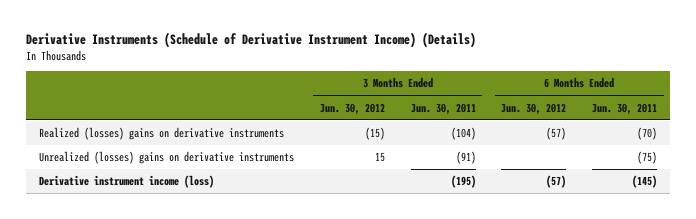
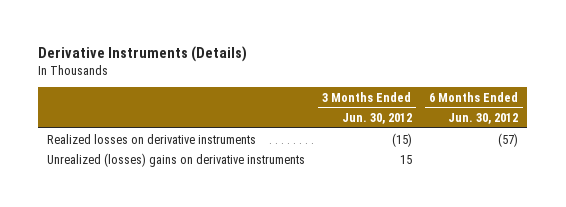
[25,31,476,48] Derivative Instruments (Schedule of Derivative Instrument Income) (Details) -> [38,45,248,62] Derivative Instruments (Details)
[410,102,476,115] Jun. 30, 2011 -> none
[592,102,658,115] Jun. 30, 2011 -> none
[38,127,284,141] Realized (losses) gains on derivative instruments -> [47,133,257,144] Realized losses on derivative instruments
[38,175,214,189] Derivative instrument income (loss) -> none

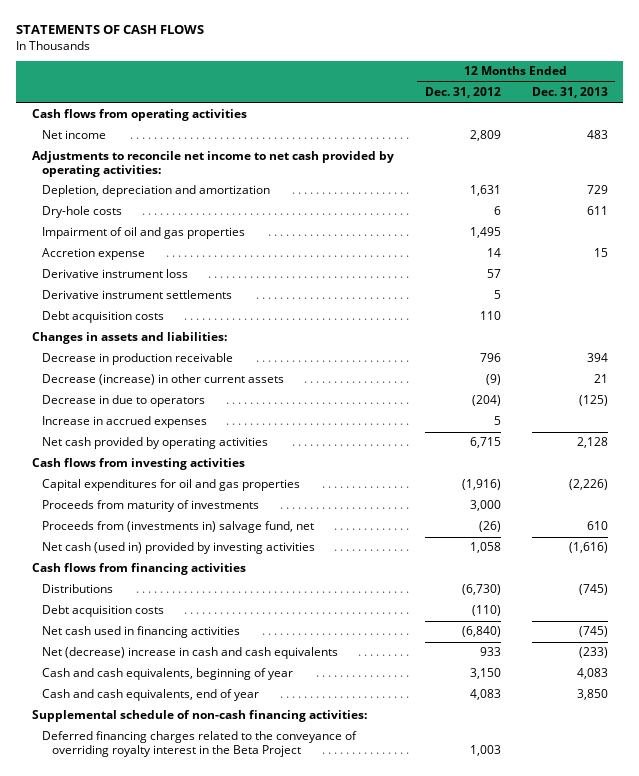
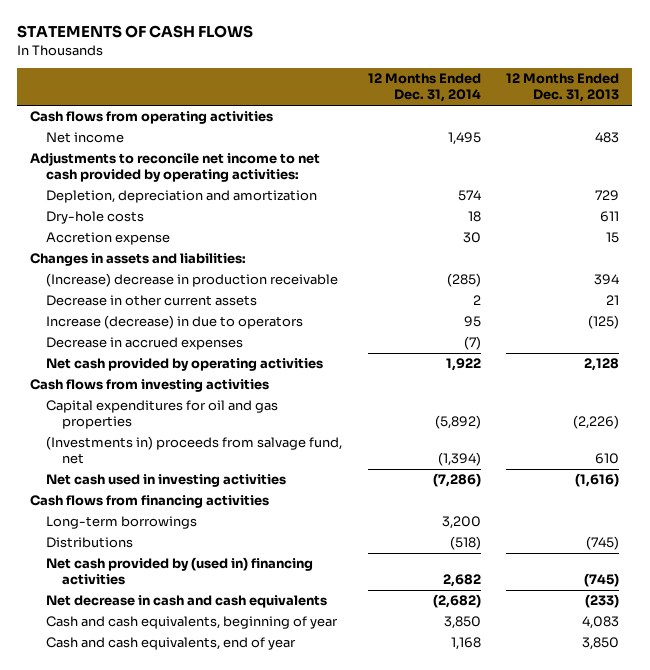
[424,87,501,99] Dec. 31, 2012 -> none
none -> [367,73,481,103] 12 Months Ended Dec. 31, 2014
[42,227,246,240] Impairment of oil and gas properties -> none
[42,269,189,279] Derivative instrument loss -> none
[42,290,233,300] Derivative instrument settlements -> none
[42,311,165,324] Debt acquisition costs -> none
[42,353,234,366] Decrease in production receivable -> [45,273,338,288] (Increase) decrease in production receivable
[42,374,285,386] Decrease (increase) in other current assets -> [45,295,257,307] Decrease in other current assets
[42,395,206,408] Decrease in due to operators -> [45,315,303,330] Increase (decrease) in due to operators
[42,416,208,429] Increase in accrued expenses -> [45,337,243,351] Decrease in accrued expenses
[42,500,260,513] Proceeds from maturity of investments -> none
[42,521,315,534] Proceeds from (investments in) salvage fund, net -> [45,436,342,465] (Investments in) proceeds from salvage fund, net
[42,542,316,555] Net cash (used in) provided by investing activities -> [45,474,286,488] Net cash used in investing activities
none -> [45,516,197,530] Long-term borrowings
[42,605,165,618] Debt acquisition costs -> none
[42,626,241,639] Net cash used in financing activities -> [45,557,313,586] Net cash provided by (used in) financing activities
[42,647,339,660] Net (decrease) increase in cash and cash equivalents -> [45,595,327,609] Net decrease in cash and cash equivalents
[31,710,367,723] Supplemental schedule of non-cash financing activities: -> none
[42,731,358,757] Deferred financing charges related to the conveyance of overriding royalty interest in the Beta Project -> none

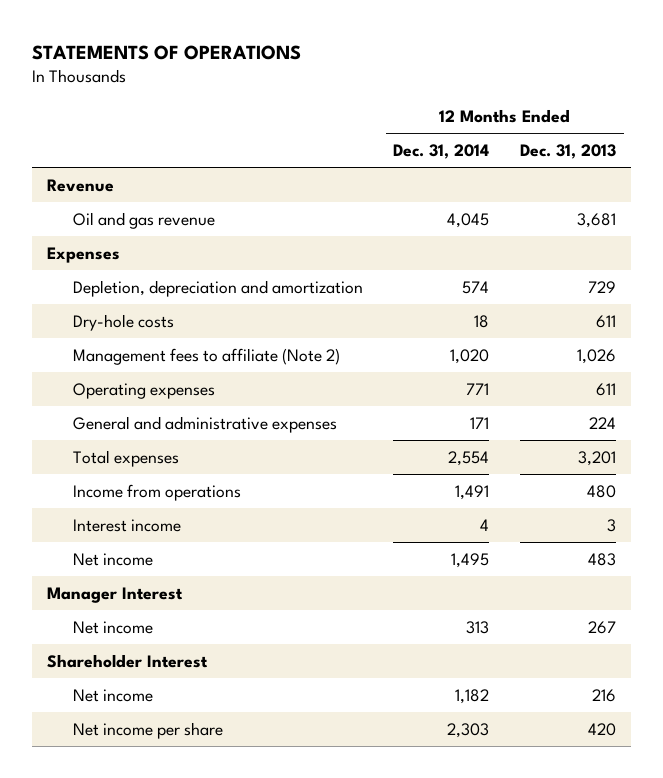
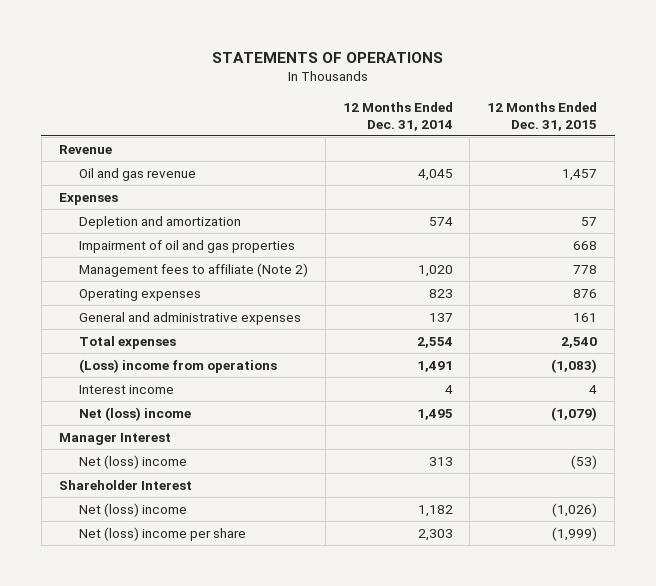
[519,143,616,159] Dec. 31, 2013 -> none
none -> [487,101,598,131] 12 Months Ended Dec. 31, 2015
[72,313,174,331] Dry-hole costs -> none
[72,279,363,297] Depletion, depreciation and amortization -> [78,215,241,229] Depletion and amortization
none -> [78,239,295,253] Impairment of oil and gas properties
[466,382,490,395] 771 -> [428,288,453,298] 823
[470,416,490,429] 171 -> [428,312,453,322] 137
[72,483,241,501] Income from operations -> [78,358,277,373] (Loss) income from operations
[72,552,153,566] Net income -> [78,406,191,421] Net (loss) income
[72,620,153,634] Net income -> [78,454,187,469] Net (loss) income
[72,688,153,702] Net income -> [78,502,187,517] Net (loss) income
[72,721,223,739] Net income per share -> [78,526,246,541] Net (loss) income per share

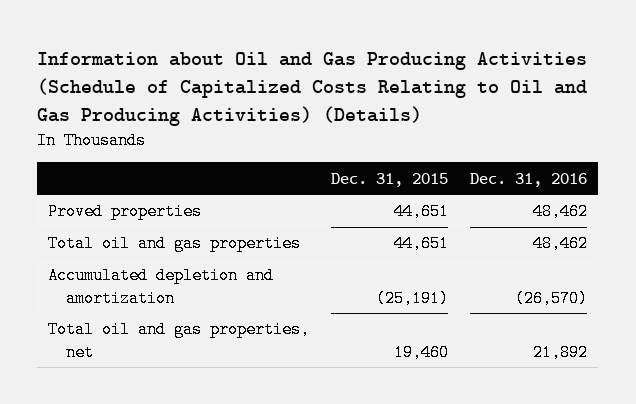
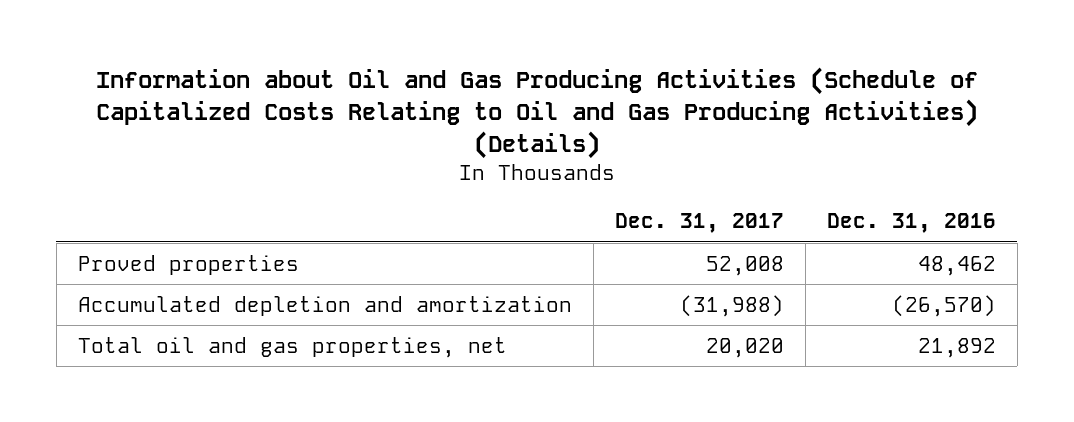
[331,172,449,187] Dec. 31, 2015 -> none
none -> [614,213,784,234] Dec. 31, 2017
[48,235,302,253] Total oil and gas properties -> none

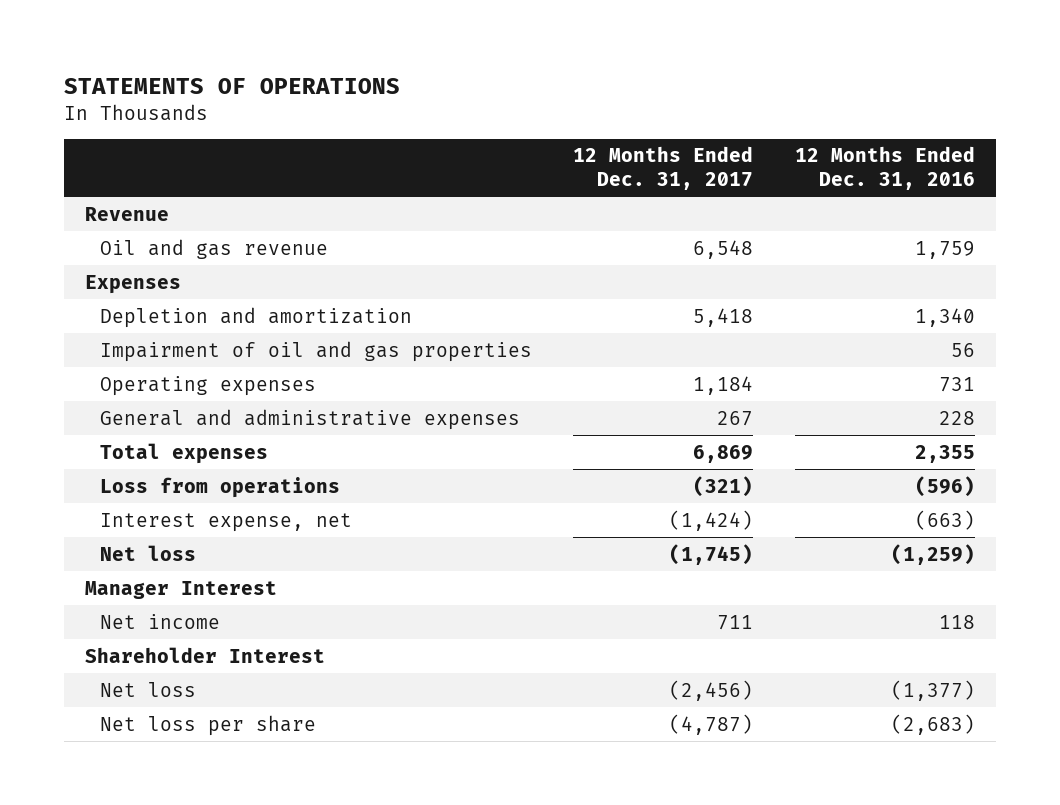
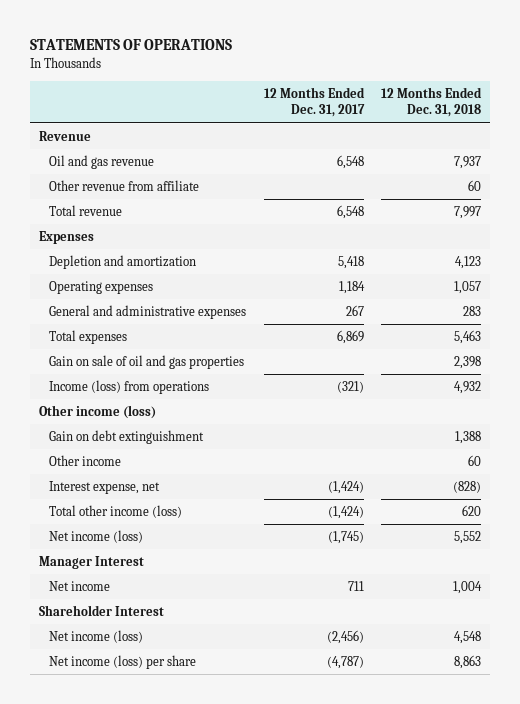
[794,146,975,191] 12 Months Ended Dec. 31, 2016 -> none
none -> [381,87,483,118] 12 Months Ended Dec. 31, 2018
none -> [48,180,199,192] Other revenue from affiliate
none -> [48,205,122,217] Total revenue
[99,340,532,362] Impairment of oil and gas properties -> none
none -> [48,355,244,370] Gain on sale of oil and gas properties
[99,476,340,498] Loss from operations -> [48,380,209,395] Income (loss) from operations
none -> [38,405,156,420] Other income (loss)
none -> [48,430,204,445] Gain on debt extinguishment
none -> [48,455,121,467] Other income
none -> [48,505,182,519] Total other income (loss)
[99,544,196,561] Net loss -> [48,530,143,544] Net income (loss)
[99,681,196,697] Net loss -> [48,630,143,644] Net income (loss)
[99,714,316,736] Net loss per share -> [48,655,196,670] Net income (loss) per share

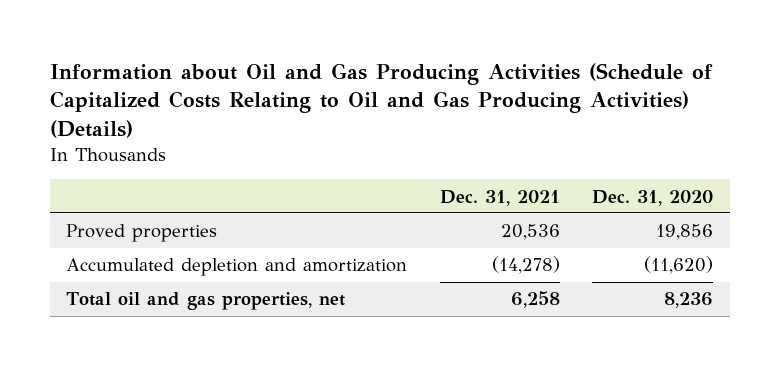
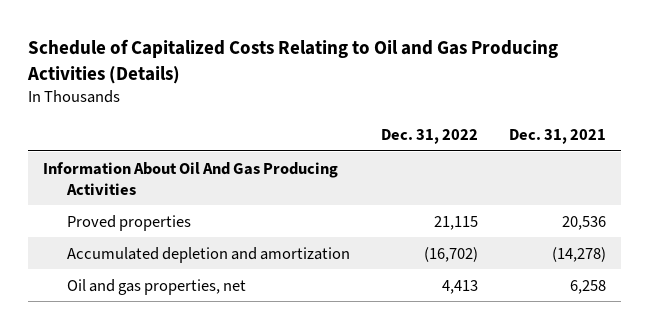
[49,62,713,138] Information about Oil and Gas Producing Activities (Schedule of Capitalized Costs Relating to Oil and Gas Producing Activities) (Details) -> [26,38,558,84] Schedule of Capitalized Costs Relating to Oil and Gas Producing Activities (Details)
[592,189,714,206] Dec. 31, 2020 -> none
none -> [380,129,478,145] Dec. 31, 2022
none -> [43,161,339,195] Information About Oil And Gas Producing Activities
[66,292,346,311] Total oil and gas properties, net -> [66,278,246,295] Oil and gas properties, net

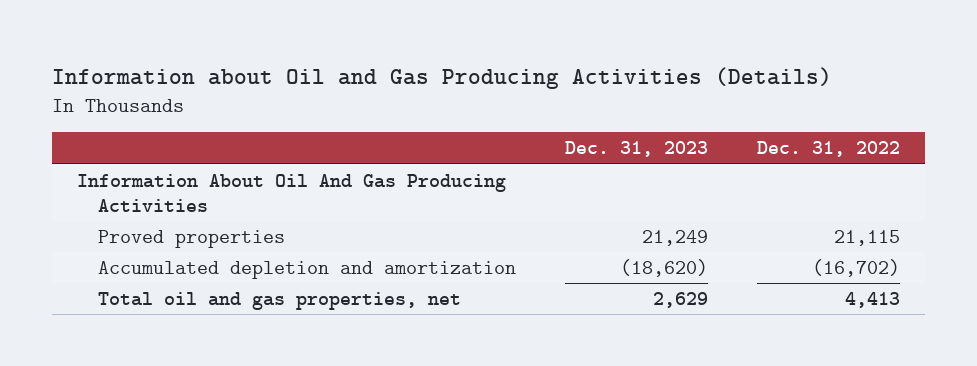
[26,38,558,84] Schedule of Capitalized Costs Relating to Oil and Gas Producing Activities (Details) -> [52,67,833,90] Information about Oil and Gas Producing Activities (Details)
[508,129,606,145] Dec. 31, 2021 -> none
none -> [565,141,709,158] Dec. 31, 2023
[66,278,246,295] Oil and gas properties, net -> [97,291,461,310] Total oil and gas properties, net

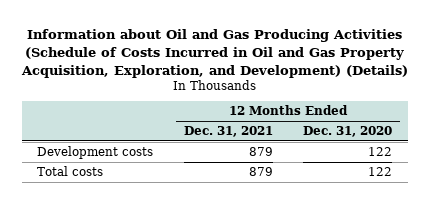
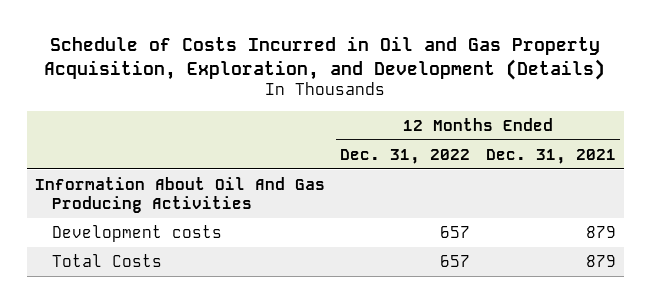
[20,29,408,78] Information about Oil and Gas Producing Activities (Schedule of Costs Incurred in Oil and Gas Property Acquisition, Exploration, and Development) (Details) -> [44,35,606,80] Schedule of Costs Incurred in Oil and Gas Property Acquisition, Exploration, and Development (Details)
[303,126,393,138] Dec. 31, 2020 -> none
none -> [340,148,471,164] Dec. 31, 2022
none -> [34,176,325,213] Information About Oil And Gas Producing Activities
[36,166,103,177] Total costs -> [52,253,163,267] Total Costs

